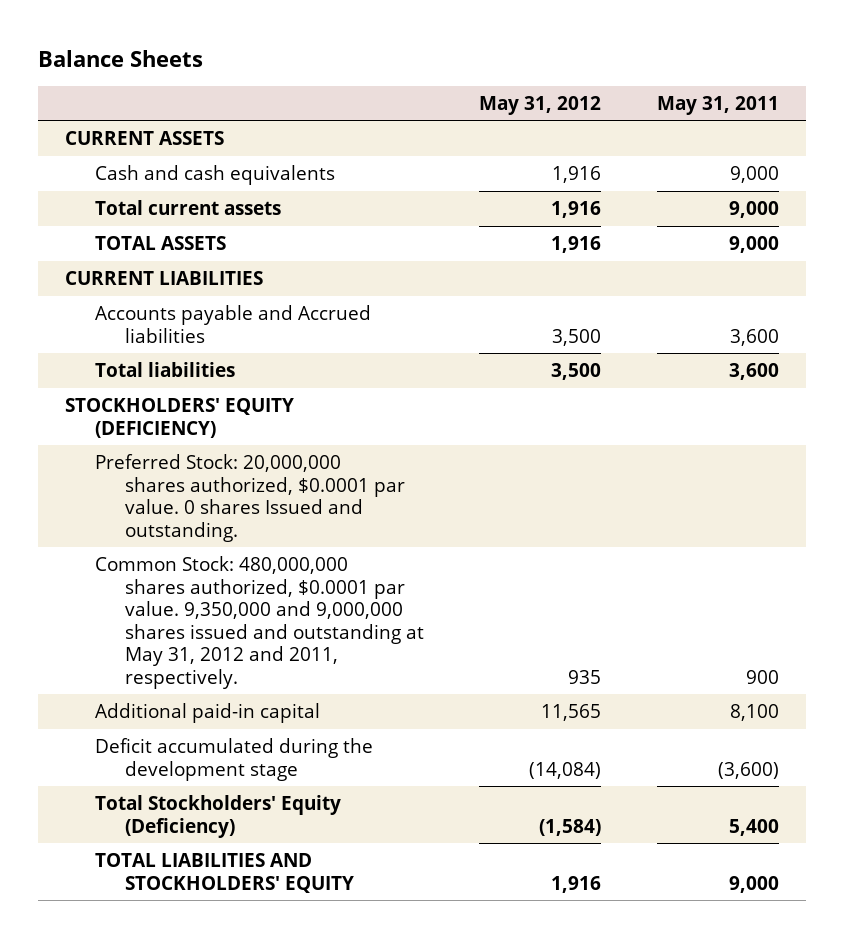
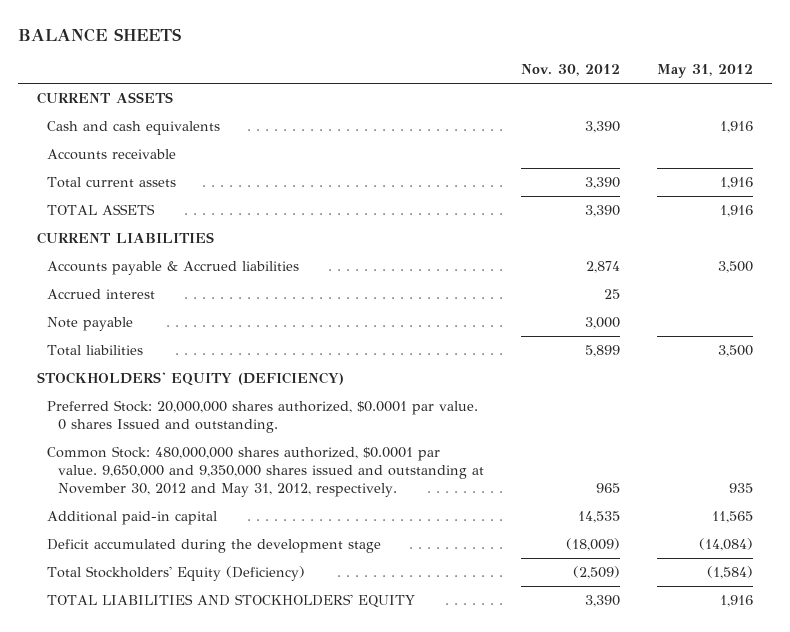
[37,49,203,67] Balance Sheets -> [17,27,181,42] BALANCE SHEETS
[656,95,779,115] May 31, 2011 -> none
none -> [521,64,621,77] Nov. 30, 2012
none -> [47,149,177,161] Accounts receivable
[95,305,372,343] Accounts payable and Accrued liabilities -> [47,261,300,276] Accounts payable & Accrued liabilities
none -> [47,289,156,300] Accrued interest
none -> [47,317,134,332] Note payable
[95,556,424,689] Common Stock: 480,000,000 shares authorized, $0.0001 par value. 9,350,000 and 9,000,000 shares issued and outstanding at May 31, 2012 and 2011, respectively. -> [47,446,484,498] Common Stock: 480,000,000 shares authorized, $0.0001 par value. 9,650,000 and 9,350,000 shares issued and outstanding at November 30, 2012 and May 31, 2012, respectively.

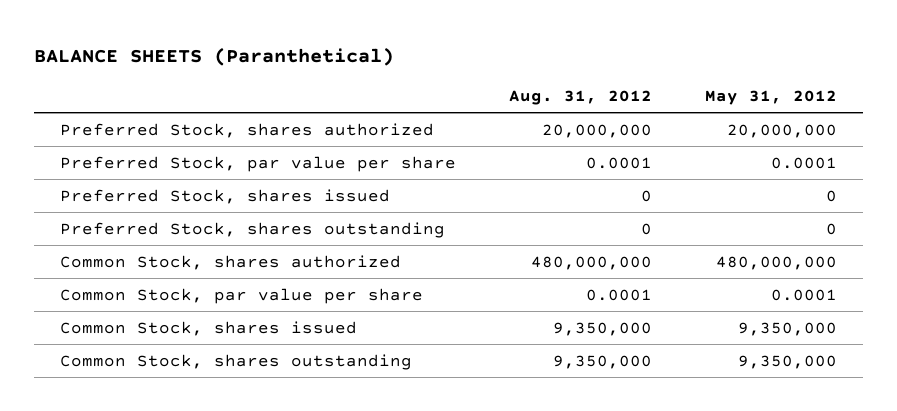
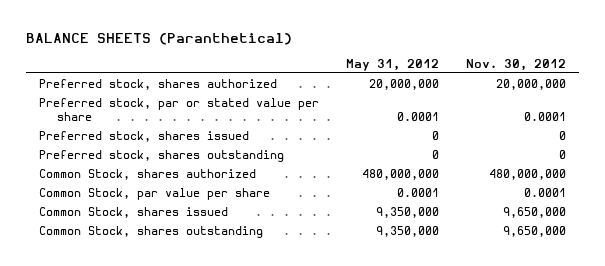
[509,89,653,105] Aug. 31, 2012 -> none
none -> [465,58,566,71] Nov. 30, 2012
[60,122,435,138] Preferred Stock, shares authorized -> [39,78,278,90] Preferred stock, shares authorized
[60,155,457,172] Preferred Stock, par value per share -> [39,97,320,122] Preferred stock, par or stated value per share
[60,188,391,204] Preferred Stock, shares issued -> [39,130,250,142] Preferred stock, shares issued
[60,221,446,238] Preferred Stock, shares outstanding -> [39,149,285,162] Preferred stock, shares outstanding

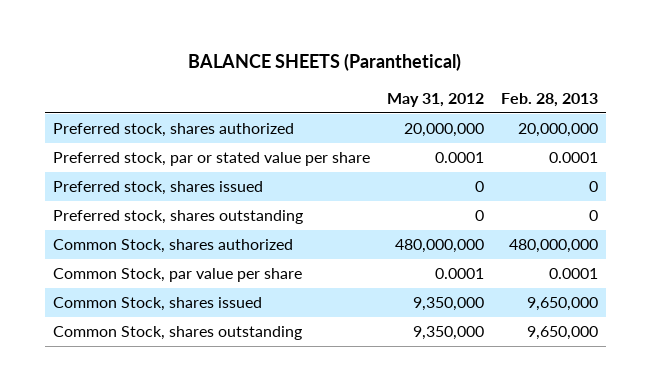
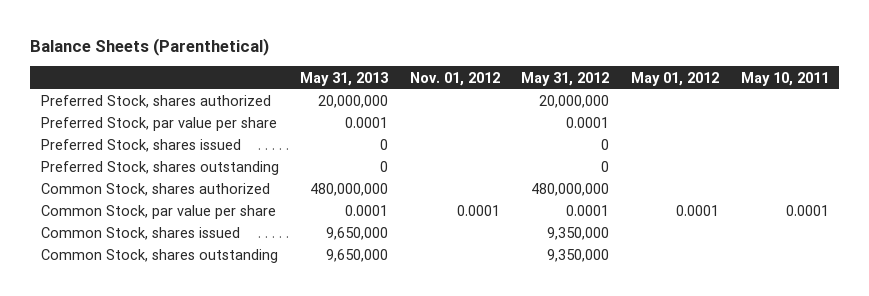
[188,53,462,72] BALANCE SHEETS (Paranthetical) -> [29,38,269,57] Balance Sheets (Parenthetical)
[500,92,598,107] Feb. 28, 2013 -> none
none -> [300,71,389,86] May 31, 2013
none -> [409,71,500,86] Nov. 01, 2012
none -> [631,71,720,86] May 01, 2012
none -> [740,71,829,86] May 10, 2011
[52,123,294,138] Preferred stock, shares authorized -> [40,95,271,109] Preferred Stock, shares authorized
[52,152,370,167] Preferred stock, par or stated value per share -> [40,117,277,132] Preferred Stock, par value per share
[52,181,263,196] Preferred stock, shares issued -> [40,139,241,153] Preferred Stock, shares issued
[52,210,303,225] Preferred stock, shares outstanding -> [40,161,279,176] Preferred Stock, shares outstanding

